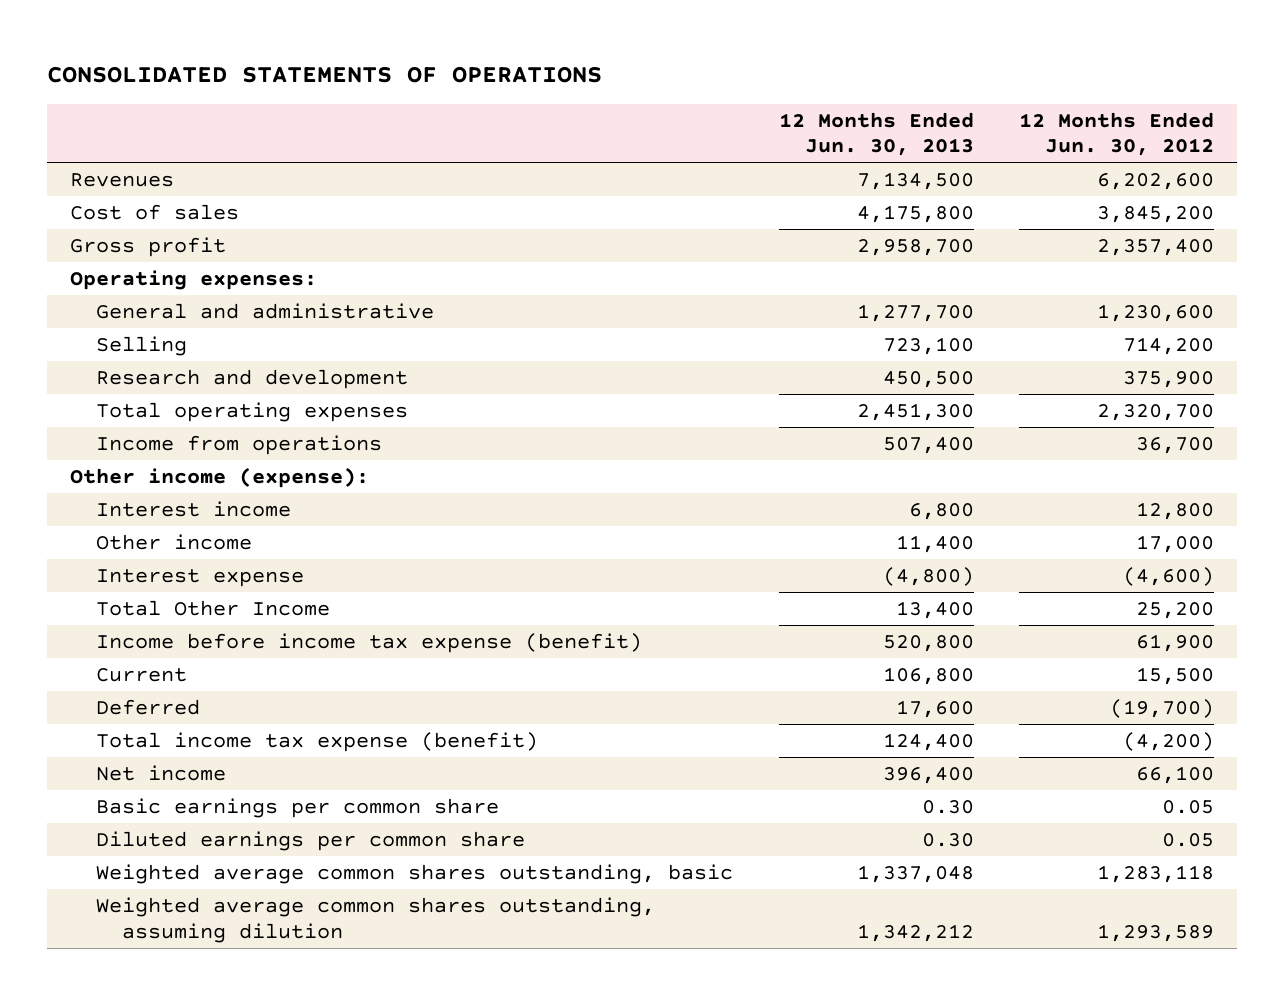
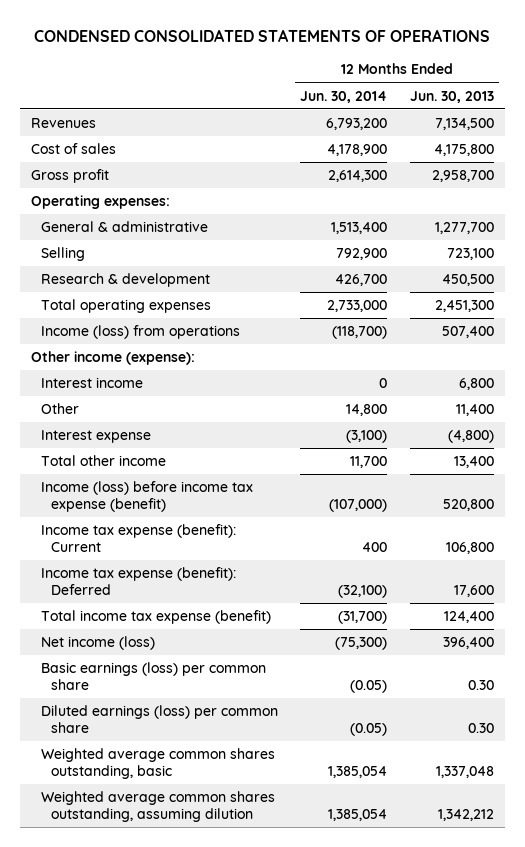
[47,65,603,83] CONSOLIDATED STATEMENTS OF OPERATIONS -> [34,28,491,42] CONDENSED CONSOLIDATED STATEMENTS OF OPERATIONS
[1019,111,1215,157] 12 Months Ended Jun. 30, 2012 -> none
none -> [300,90,388,103] Jun. 30, 2014
[96,303,435,320] General and administrative -> [41,221,209,233] General & administrative
[96,369,409,390] Research and development -> [41,273,211,288] Research & development
[96,435,383,456] Income from operations -> [41,325,241,340] Income (loss) from operations
[96,534,253,551] Other income -> [41,403,80,415] Other
[96,600,331,617] Total Other Income -> [41,455,167,467] Total other income
[96,633,643,654] Income before income tax expense (benefit) -> [41,481,254,513] Income (loss) before income tax expense (benefit)
[96,668,188,683] Current -> [41,524,237,553] Income tax expense (benefit): Current
[96,699,201,716] Deferred -> [41,567,237,596] Income tax expense (benefit): Deferred
[96,765,227,782] Net income -> [41,636,156,651] Net income (loss)
[96,798,500,819] Basic earnings per common share -> [41,662,267,691] Basic earnings (loss) per common share
[96,831,526,852] Diluted earnings per common share -> [41,705,279,734] Diluted earnings (loss) per common share

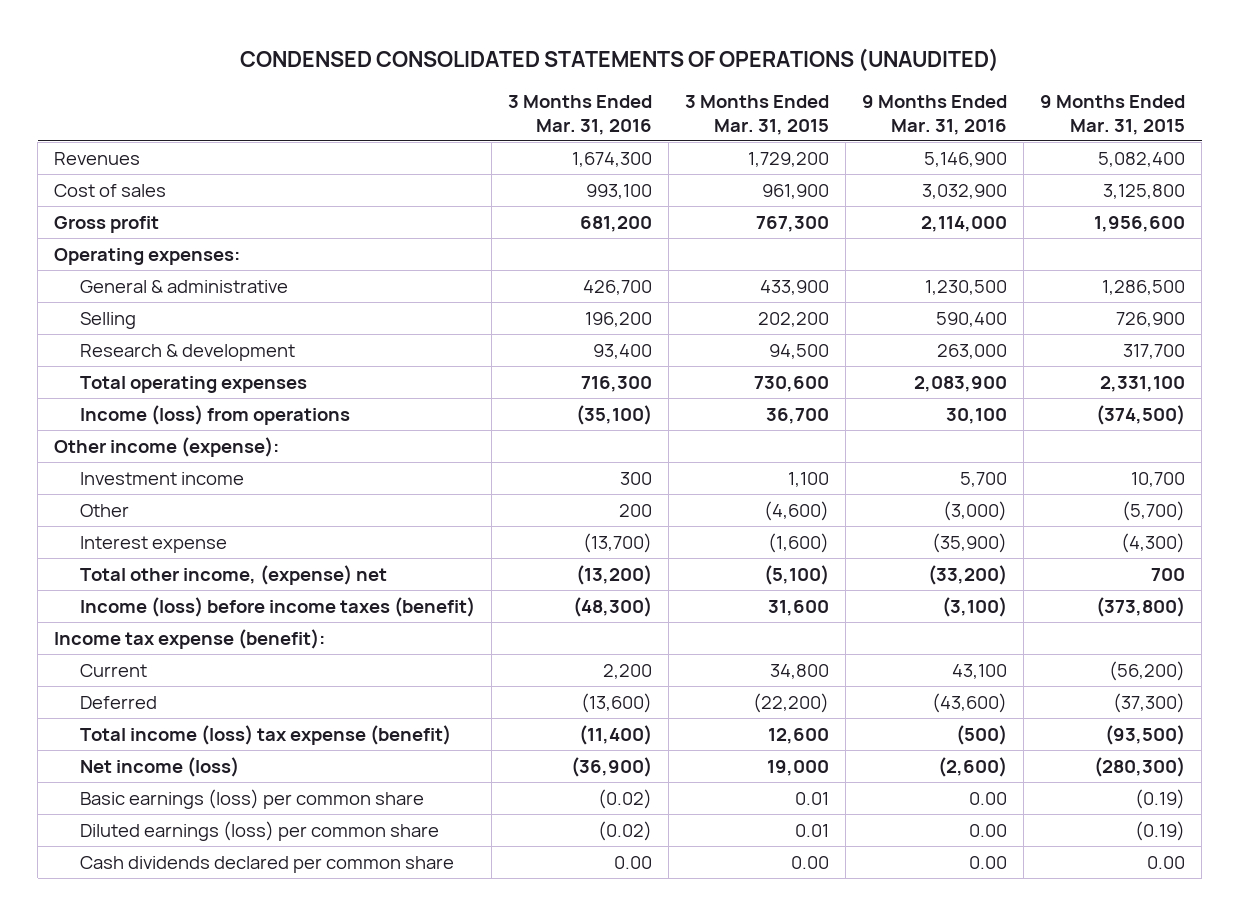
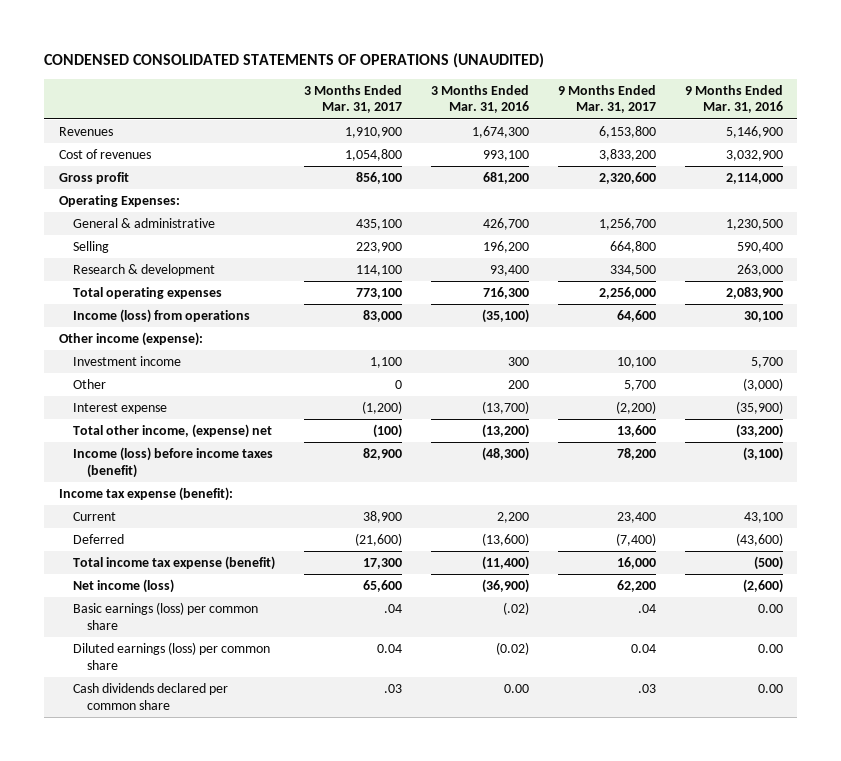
[685,95,830,135] 3 Months Ended Mar. 31, 2015 -> none
[1040,95,1186,135] 9 Months Ended Mar. 31, 2015 -> none
none -> [303,84,402,114] 3 Months Ended Mar. 31, 2017
none -> [557,84,656,114] 9 Months Ended Mar. 31, 2017
[54,183,167,197] Cost of sales -> [58,149,151,160] Cost of revenues
[54,247,241,265] Operating expenses: -> [58,195,180,208] Operating Expenses:
[80,724,452,745] Total income (loss) tax expense (benefit) -> [72,556,275,571] Total income tax expense (benefit)
[598,788,653,809] (0.02) -> [502,602,529,616] (.02)

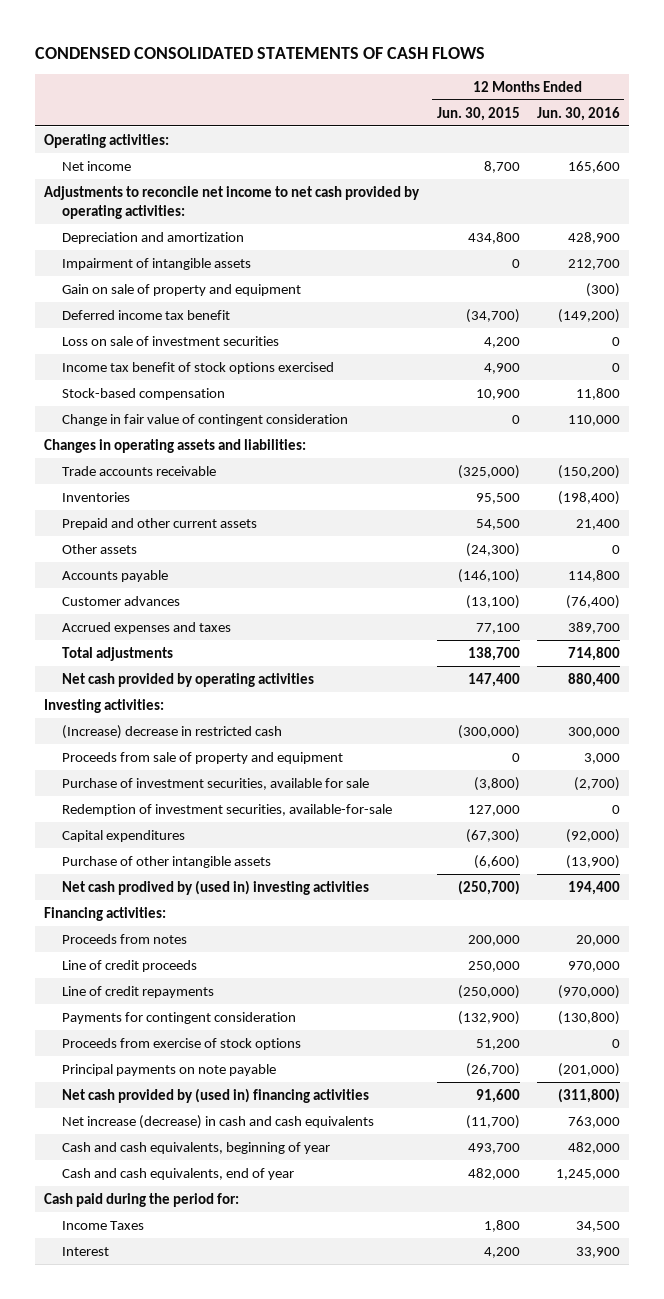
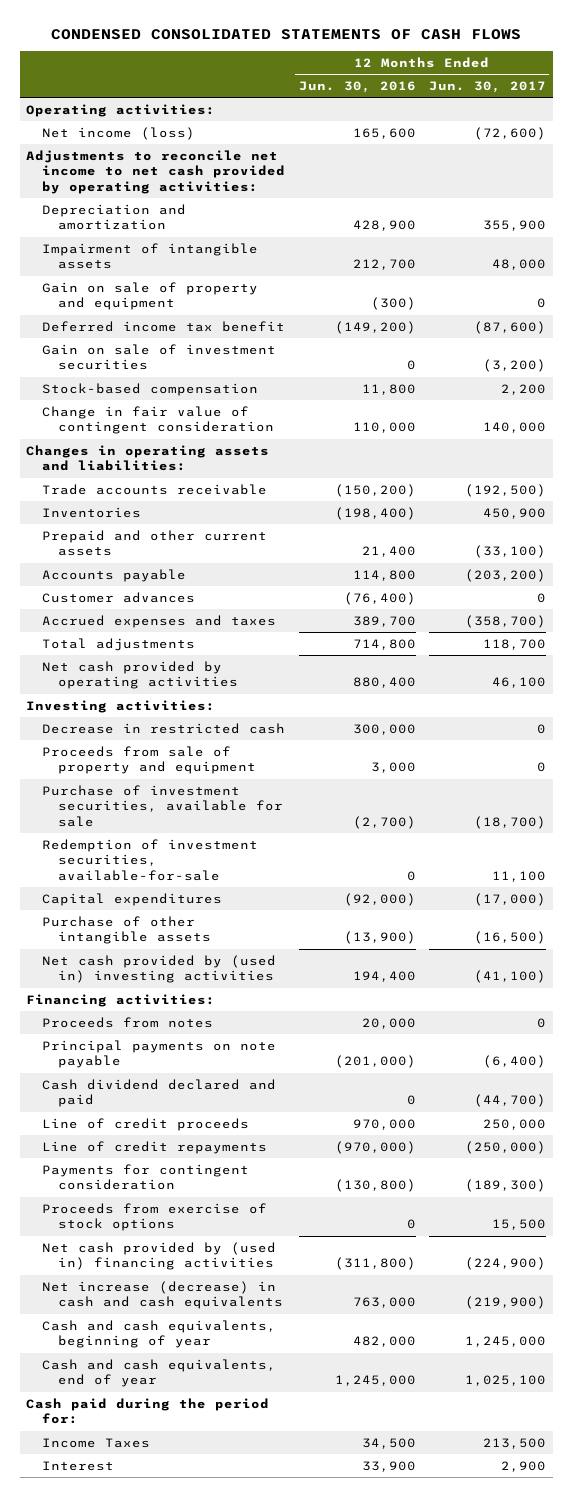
[436,106,520,121] Jun. 30, 2015 -> none
none -> [429,81,547,94] Jun. 30, 2017
[62,160,132,171] Net income -> [42,126,196,140] Net income (loss)
[62,361,335,374] Income tax benefit of stock options exercised -> none
[62,335,280,346] Loss on sale of investment securities -> [42,343,277,371] Gain on sale of investment securities
[62,543,138,554] Other assets -> none
[62,724,283,739] (Increase) decrease in restricted cash -> [42,722,286,734] Decrease in restricted cash
[62,879,370,895] Net cash prodived by (used in) investing activities -> [42,954,277,984] Net cash provided by (used in) investing activities
[62,1063,277,1076] Principal payments on note payable -> [42,1039,277,1069] Principal payments on note payable
none -> [42,1078,277,1108] Cash dividend declared and paid

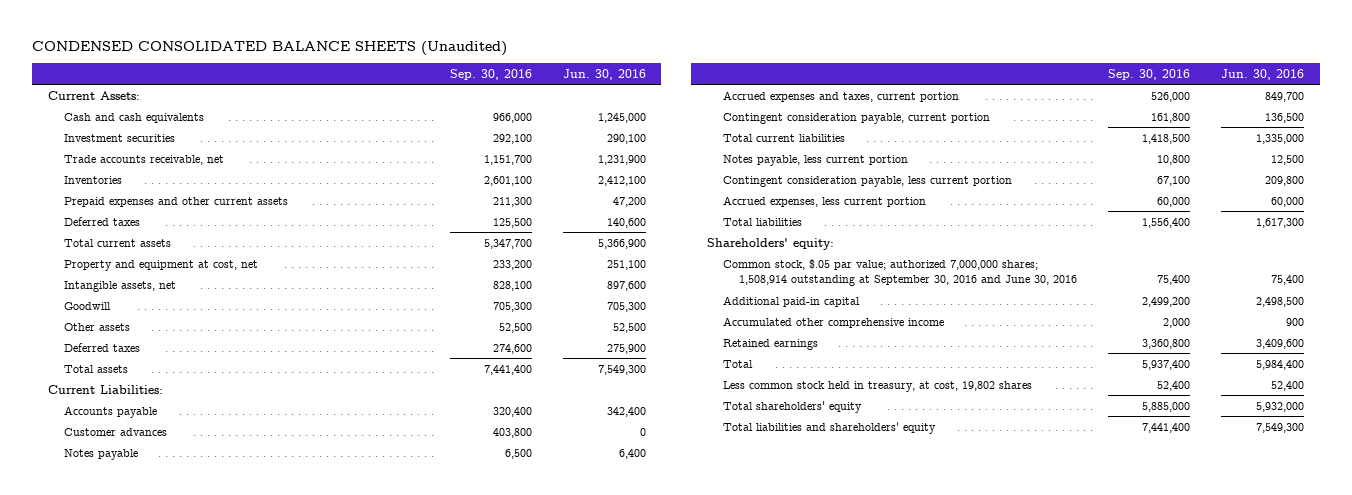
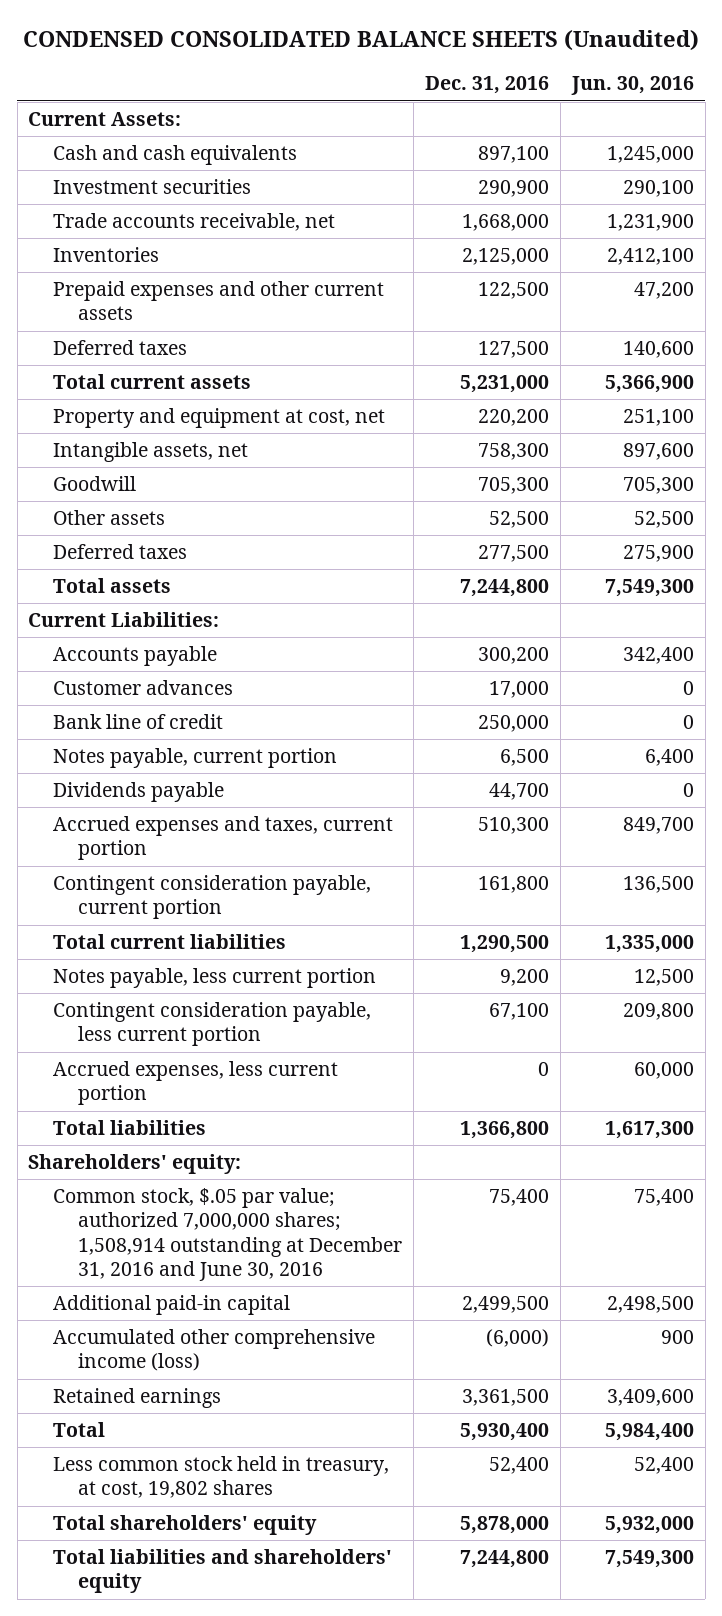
[449,68,532,80] Sep. 30, 2016 -> none
none -> [424,76,549,95] Dec. 31, 2016
none -> [53,714,224,730] Bank line of credit
[64,448,139,460] Notes payable -> [53,748,338,769] Notes payable, current portion
none -> [53,782,225,803] Dividends payable
[722,258,1078,286] Common stock, $.05 par value; authorized 7,000,000 shares; 1,508,914 outstanding at September 30, 2016 and June 30, 2016 -> [53,1188,402,1282] Common stock, $.05 par value; authorized 7,000,000 shares; 1,508,914 outstanding at December 31, 2016 and June 30, 2016
[722,316,944,328] Accumulated other comprehensive income -> [53,1329,376,1372] Accumulated other comprehensive income (loss)

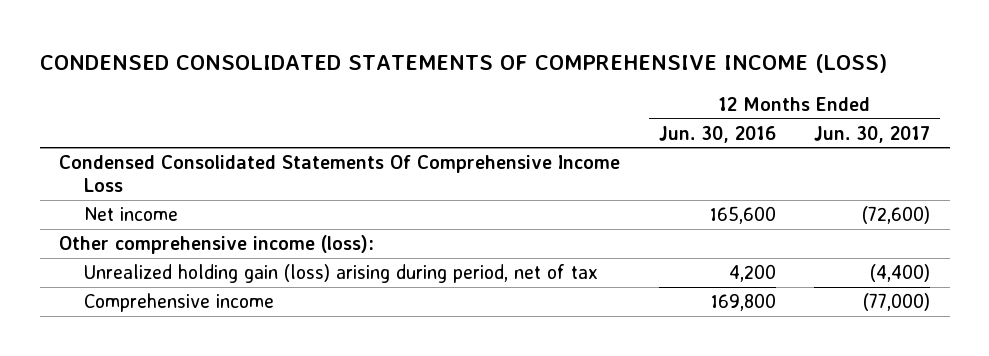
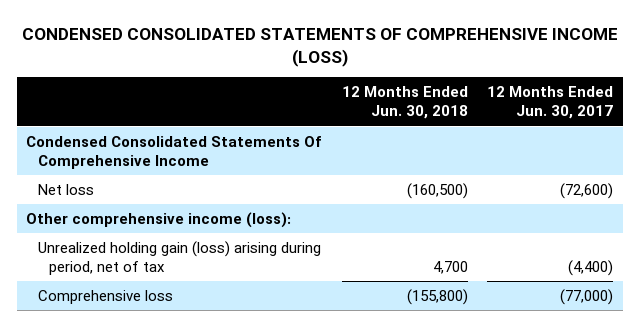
[658,125,776,143] Jun. 30, 2016 -> none
none -> [341,86,468,120] 12 Months Ended Jun. 30, 2018
[58,155,620,193] Condensed Consolidated Statements Of Comprehensive Income Loss -> [26,135,323,169] Condensed Consolidated Statements Of Comprehensive Income
[83,207,178,222] Net income -> [37,183,94,195] Net loss
[83,293,274,313] Comprehensive income -> [37,289,173,304] Comprehensive loss

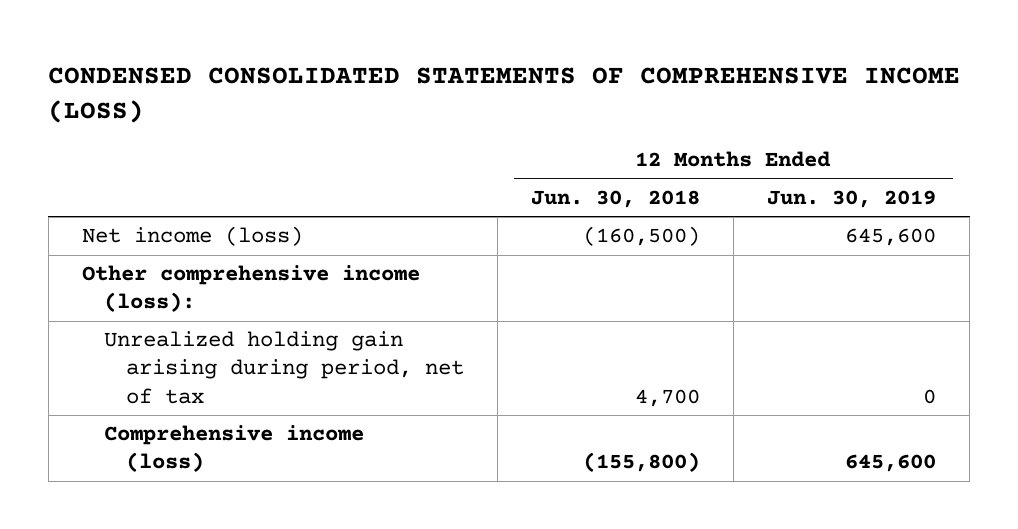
[487,86,614,120] 12 Months Ended Jun. 30, 2017 -> none
none -> [766,189,936,208] Jun. 30, 2019
[26,135,323,169] Condensed Consolidated Statements Of Comprehensive Income -> none
[37,183,94,195] Net loss -> [81,226,303,247] Net income (loss)
[37,240,321,275] Unrealized holding gain (loss) arising during period, net of tax -> [103,331,464,404] Unrealized holding gain arising during period, net of tax
[37,289,173,304] Comprehensive loss -> [103,425,364,473] Comprehensive income (loss)

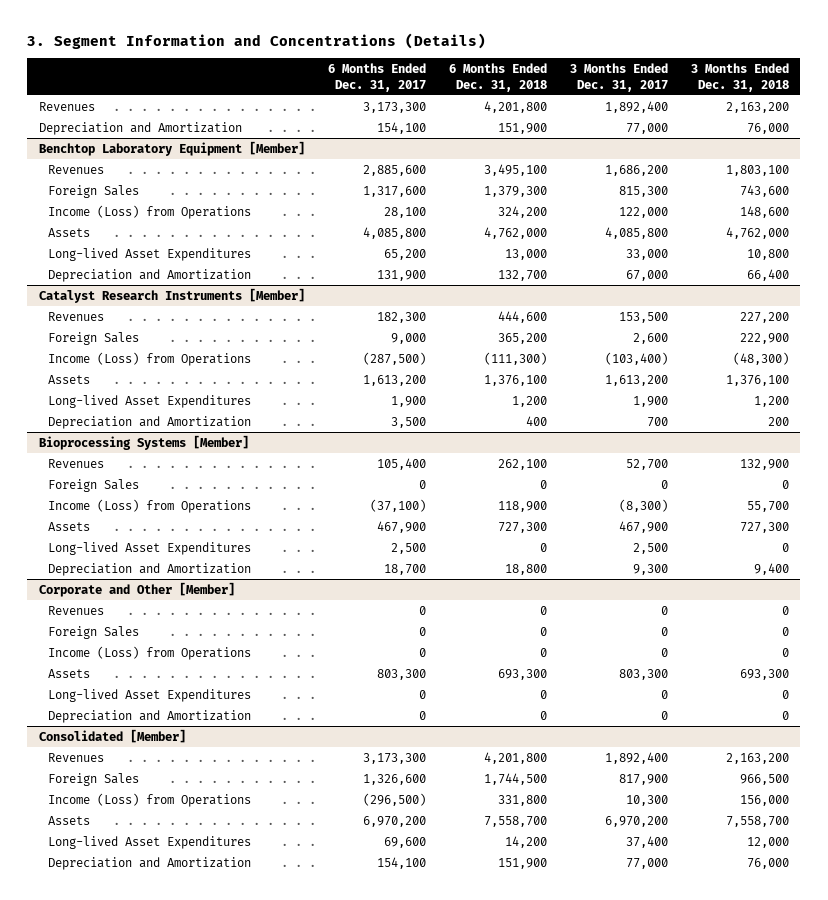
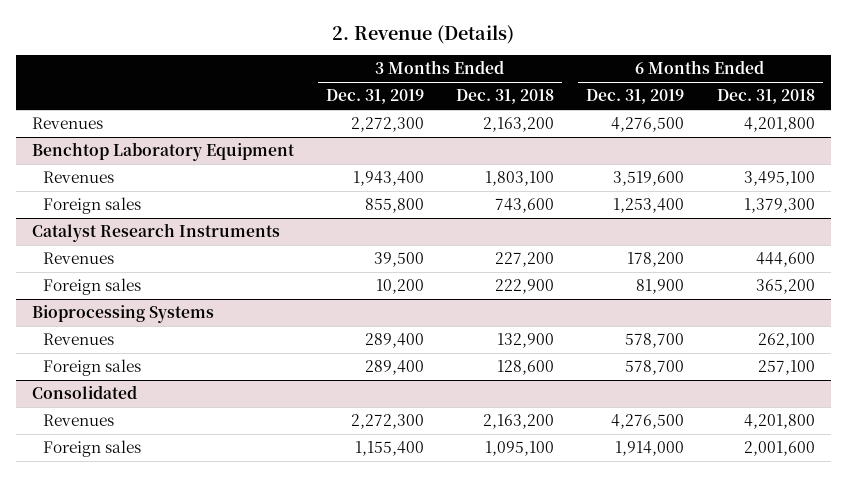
[27,33,487,50] 3. Segment Information and Concentrations (Details) -> [332,24,515,44] 2. Revenue (Details)
[327,63,426,92] 6 Months Ended Dec. 31, 2017 -> none
[569,63,668,92] 3 Months Ended Dec. 31, 2017 -> none
none -> [326,89,425,105] Dec. 31, 2019
none -> [586,89,685,105] Dec. 31, 2019
[38,121,242,135] Depreciation and Amortization -> none
[38,140,305,156] Benchtop Laboratory Equipment [Member] -> [31,142,295,162] Benchtop Laboratory Equipment
[47,204,251,219] Income (Loss) from Operations -> none
[47,227,90,237] Assets -> none
[47,247,251,261] Long-lived Asset Expenditures -> none
[47,268,251,282] Depreciation and Amortization -> none
[47,184,139,198] Foreign Sales -> [43,197,142,215] Foreign sales
[38,287,305,303] Catalyst Research Instruments [Member] -> [31,223,280,243] Catalyst Research Instruments
[47,351,251,366] Income (Loss) from Operations -> none
[47,374,90,384] Assets -> none
[47,394,251,408] Long-lived Asset Expenditures -> none
[47,415,251,429] Depreciation and Amortization -> none
[47,331,139,345] Foreign Sales -> [43,278,142,296] Foreign sales
[38,434,249,450] Bioprocessing Systems [Member] -> [31,305,214,324] Bioprocessing Systems
[47,498,251,513] Income (Loss) from Operations -> none
[47,521,90,531] Assets -> none
[47,541,251,555] Long-lived Asset Expenditures -> none
[47,562,251,576] Depreciation and Amortization -> none
[38,581,235,597] Corporate and Other [Member] -> none
[47,605,104,615] Revenues -> none
[47,625,139,639] Foreign Sales -> none
[47,645,251,660] Income (Loss) from Operations -> none
[47,668,90,678] Assets -> none
[47,688,251,702] Long-lived Asset Expenditures -> none
[47,709,251,723] Depreciation and Amortization -> none
[47,478,139,492] Foreign Sales -> [43,359,142,377] Foreign sales
[539,479,547,489] 0 -> [757,360,815,376] 257,100
[781,479,789,489] 0 -> [497,360,555,376] 128,600
[38,728,186,743] Consolidated [Member] -> [31,385,137,400] Consolidated
[47,792,251,807] Income (Loss) from Operations -> none
[47,815,90,825] Assets -> none
[47,835,251,849] Long-lived Asset Expenditures -> none
[47,856,251,870] Depreciation and Amortization -> none
[47,772,139,786] Foreign Sales -> [43,440,142,458] Foreign sales
[483,772,547,785] 1,744,500 -> [743,441,815,457] 2,001,600
[739,773,789,785] 966,500 -> [485,441,555,457] 1,095,100

